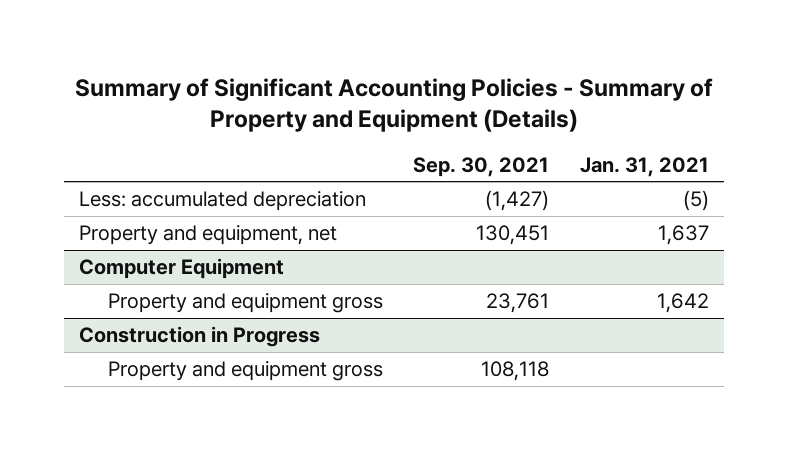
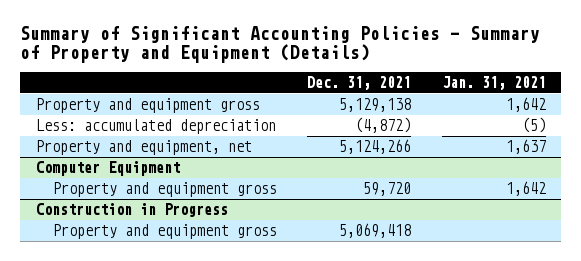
[413,156,550,177] Sep. 30, 2021 -> none
none -> [307,75,412,90] Dec. 31, 2021
none -> [35,98,260,114] Property and equipment gross

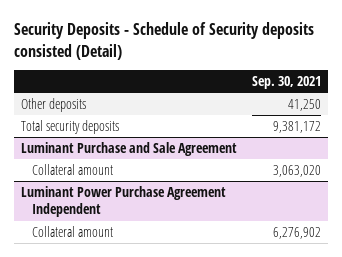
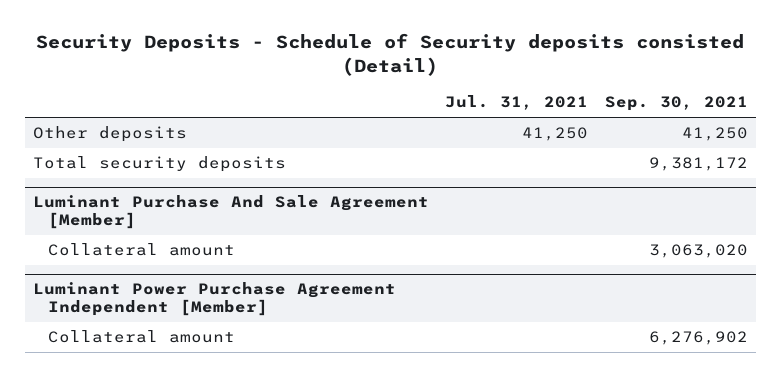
none -> [445,95,589,111] Jul. 31, 2021
[21,141,238,156] Luminant Purchase and Sale Agreement -> [33,195,430,230] Luminant Purchase And Sale Agreement [Member]
[21,185,227,218] Luminant Power Purchase Agreement Independent -> [33,282,397,317] Luminant Power Purchase Agreement Independent [Member]

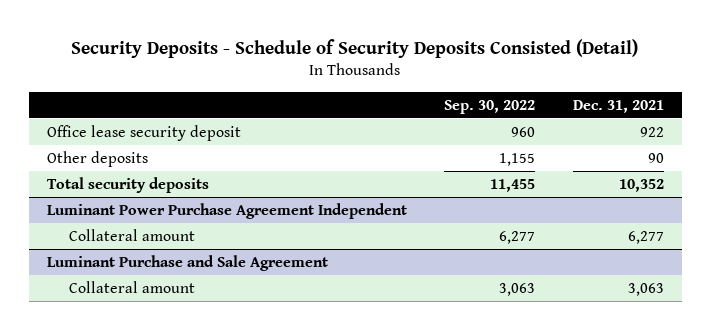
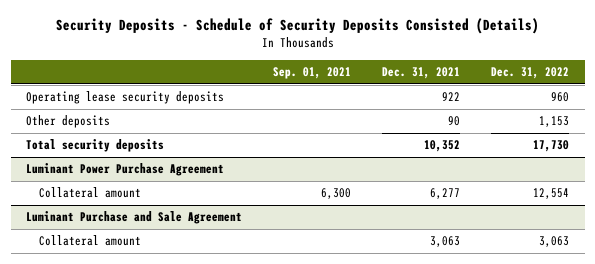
[71,38,639,58] Security Deposits - Schedule of Security Deposits Consisted (Detail) -> [55,18,539,35] Security Deposits - Schedule of Security Deposits Consisted (Details)
[444,99,536,114] Sep. 30, 2022 -> none
none -> [273,67,352,80] Sep. 01, 2021
none -> [491,67,570,80] Dec. 31, 2022
[47,125,242,142] Office lease security deposit -> [26,91,225,105] Operating lease security deposits
[47,203,408,220] Luminant Power Purchase Agreement Independent -> [26,163,225,177] Luminant Power Purchase Agreement

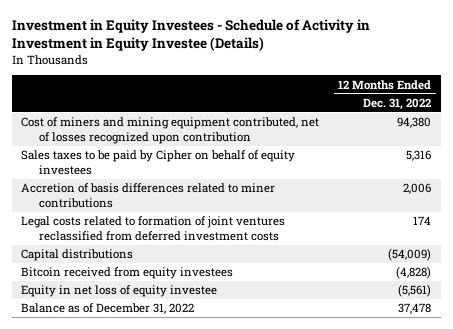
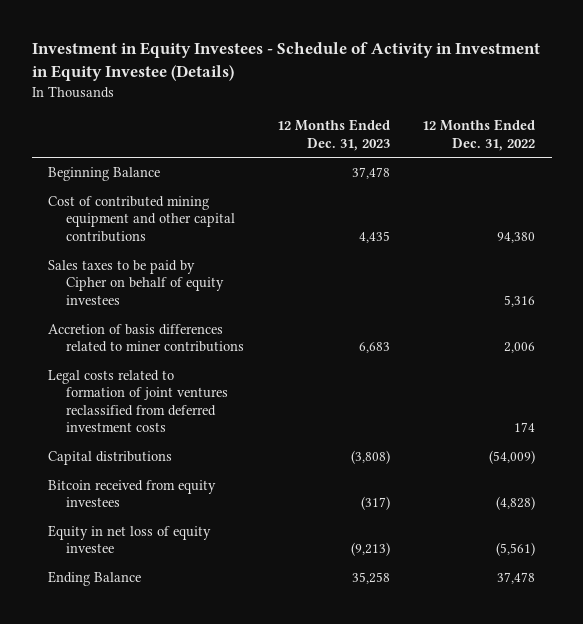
none -> [276,119,390,151] 12 Months Ended Dec. 31, 2023
none -> [47,167,160,182] Beginning Balance
[21,117,320,145] Cost of miners and mining equipment contributed, net of losses recognized upon contribution -> [47,196,236,242] Cost of contributed mining equipment and other capital contributions
[21,303,195,315] Balance as of December 31, 2022 -> [47,571,141,587] Ending Balance

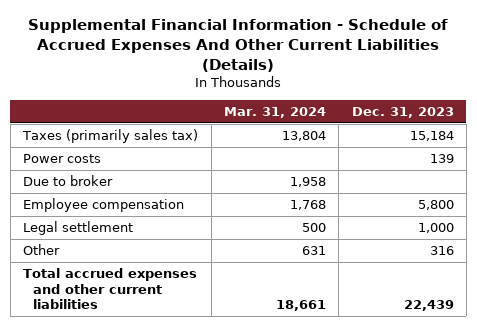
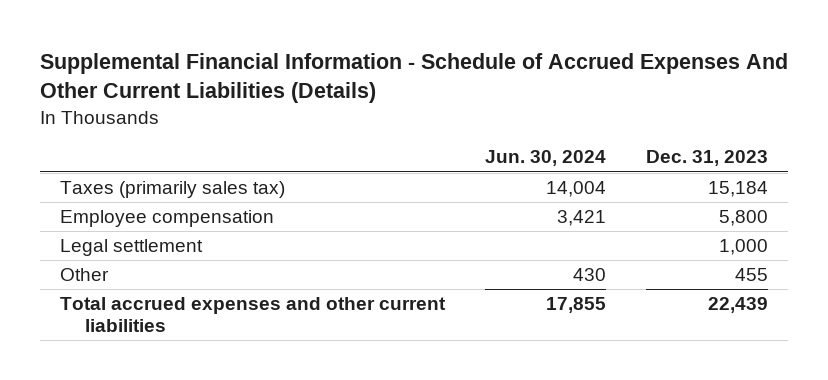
[223,107,326,119] Mar. 31, 2024 -> none
none -> [485,150,607,167] Jun. 30, 2024
[23,153,102,163] Power costs -> none
[23,174,114,186] Due to broker -> none
[429,245,454,255] 316 -> [735,268,769,282] 455

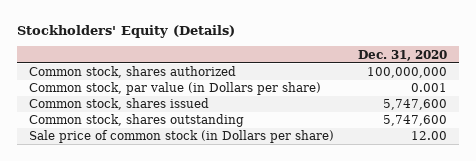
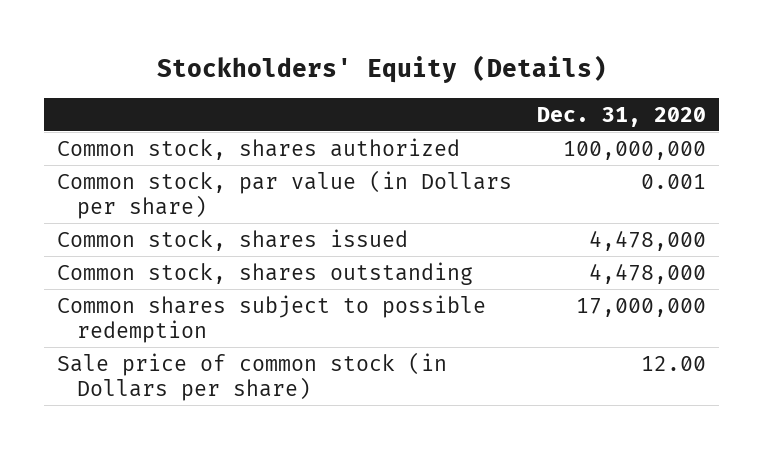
[382,99,447,111] 5,747,600 -> [589,229,707,251] 4,478,000
[382,115,447,127] 5,747,600 -> [589,262,707,284] 4,478,000
none -> [56,294,486,344] Common shares subject to possible redemption

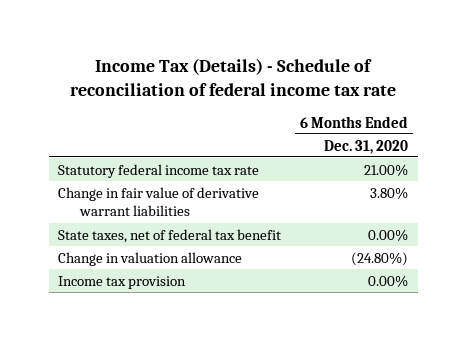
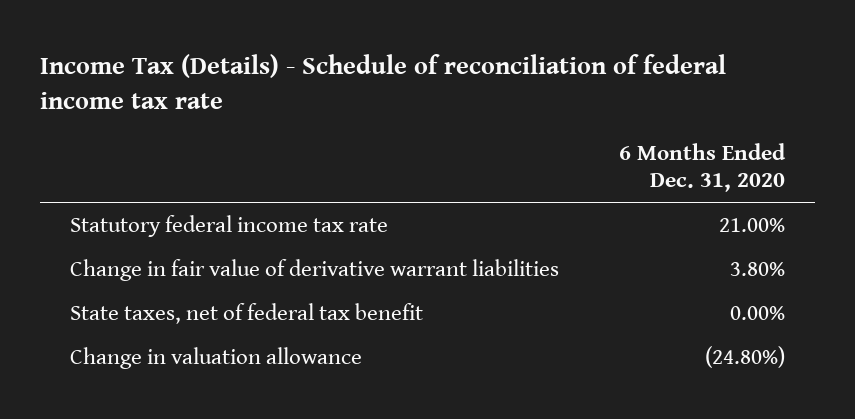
[58,275,187,289] Income tax provision -> none

